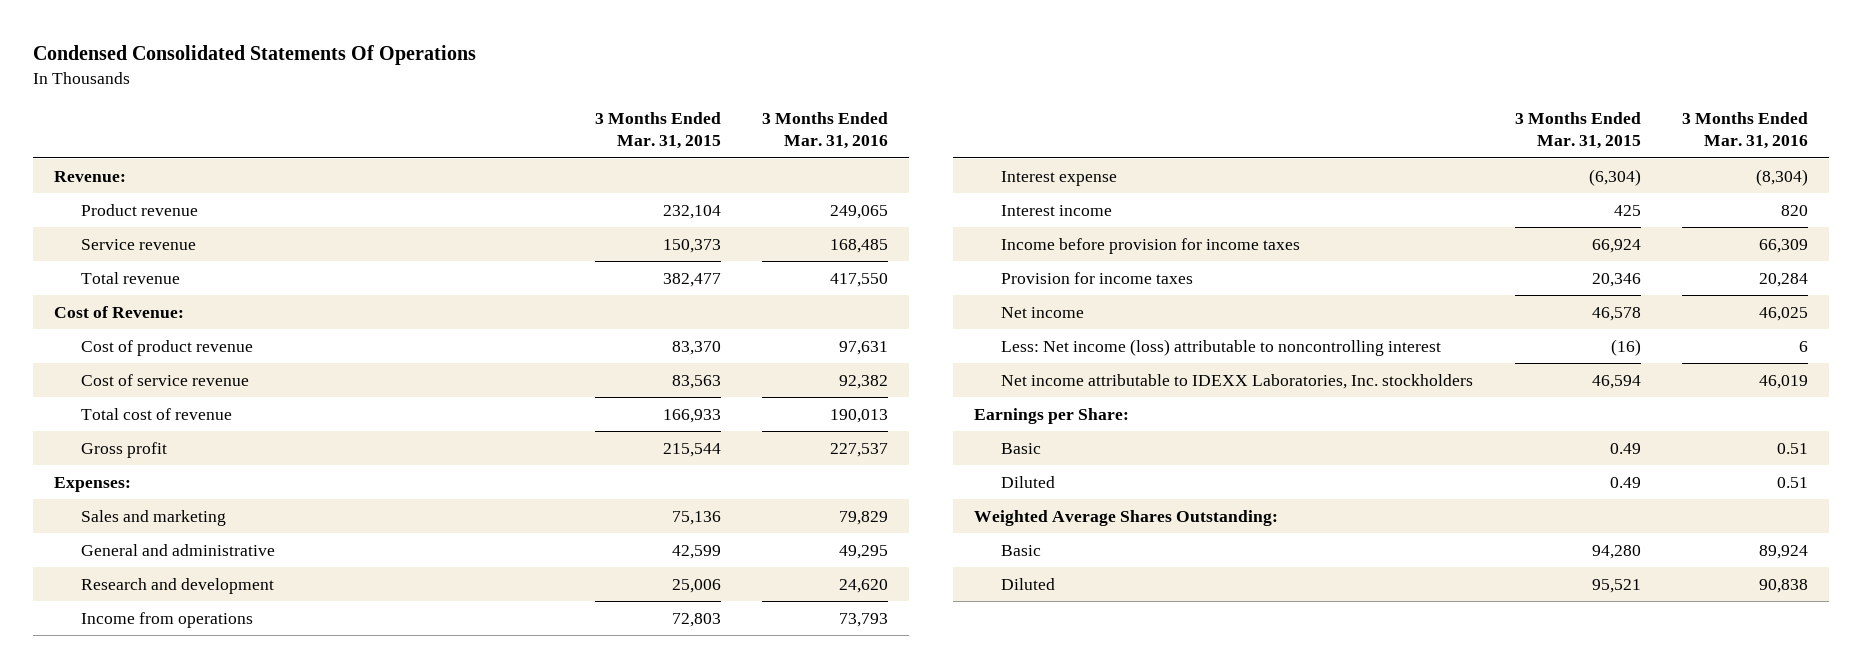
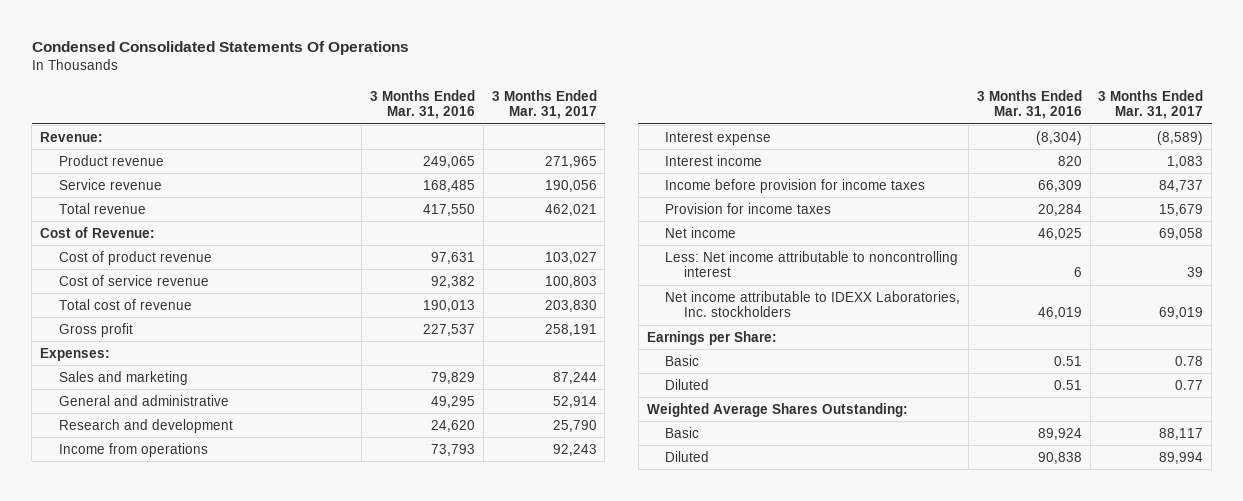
[594,112,721,150] 3 Months Ended Mar. 31, 2015 -> none
none -> [491,89,597,120] 3 Months Ended Mar. 31, 2017
[1000,338,1441,356] Less: Net income (loss) attributable to noncontrolling interest -> [665,250,959,278] Less: Net income attributable to noncontrolling interest

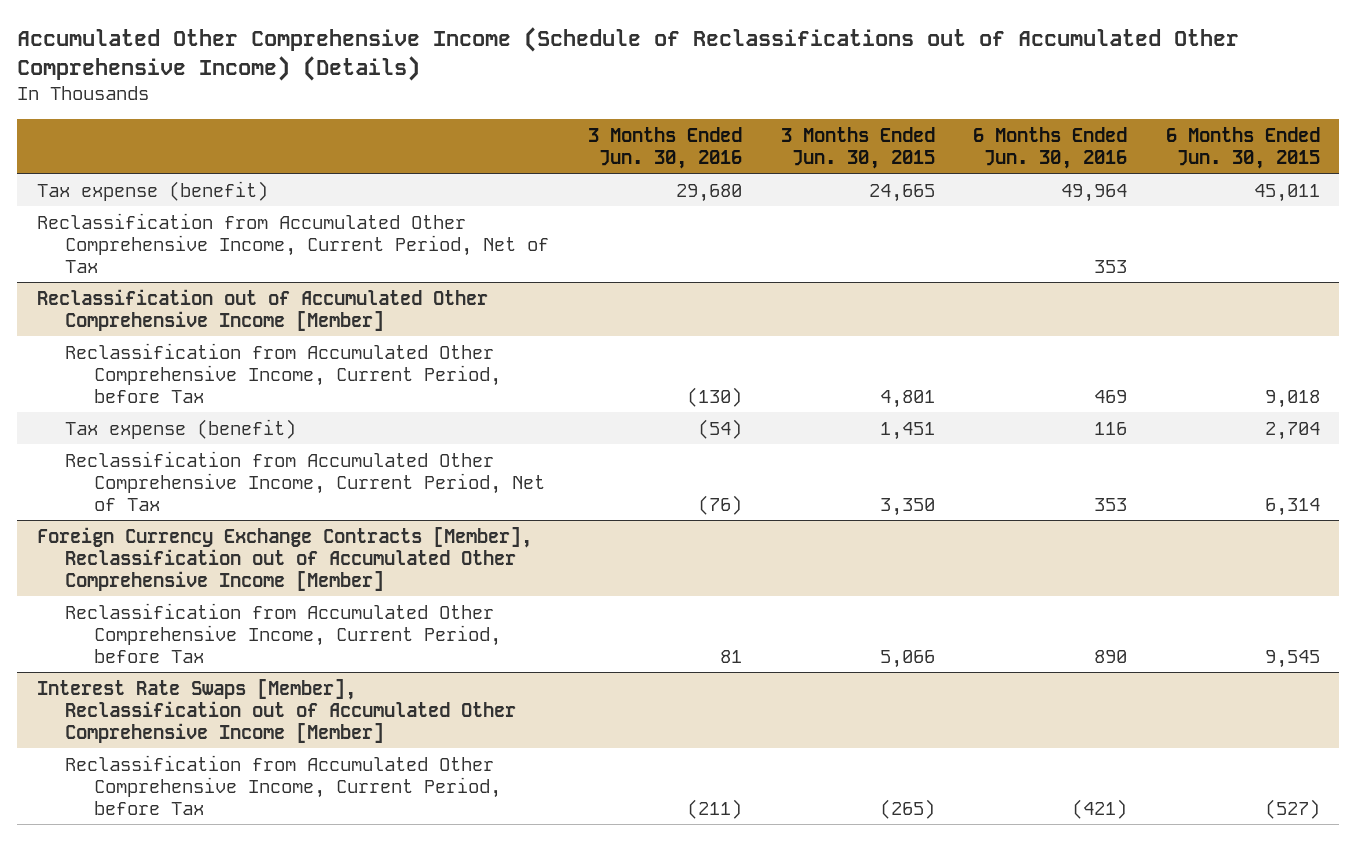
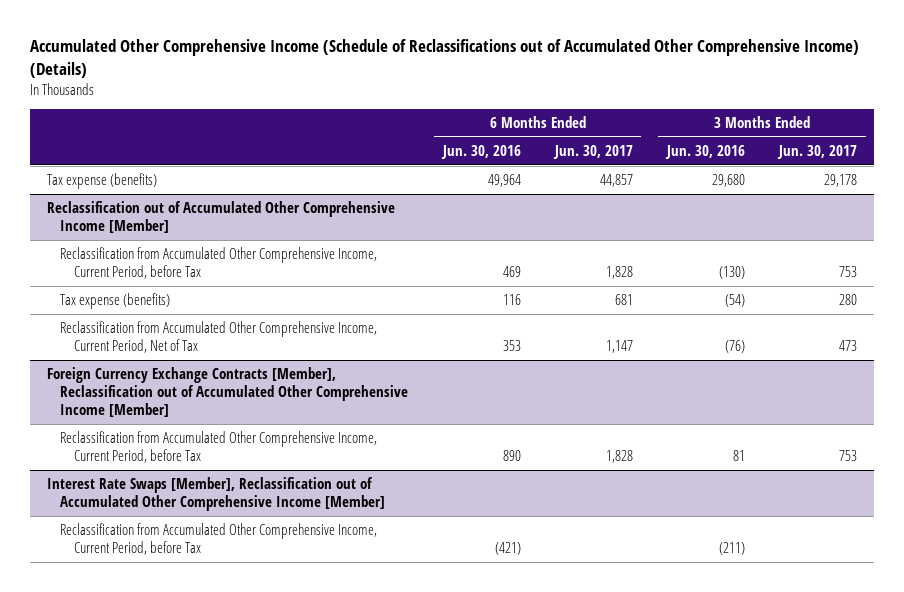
[780,126,935,169] 3 Months Ended Jun. 30, 2015 -> none
[1165,126,1320,169] 6 Months Ended Jun. 30, 2015 -> none
none -> [552,145,633,160] Jun. 30, 2017
none -> [776,145,857,160] Jun. 30, 2017
[36,212,550,273] Reclassification from Accumulated Other Comprehensive Income, Current Period, Net of Tax -> none
[36,180,268,201] Tax expense (benefit) -> [47,173,158,190] Tax expense (benefits)
[65,418,297,439] Tax expense (benefit) -> [60,293,171,310] Tax expense (benefits)

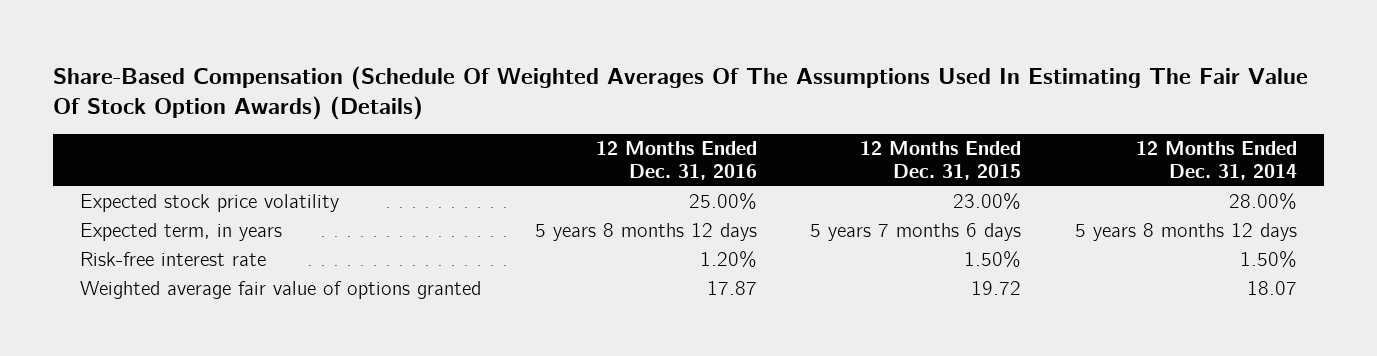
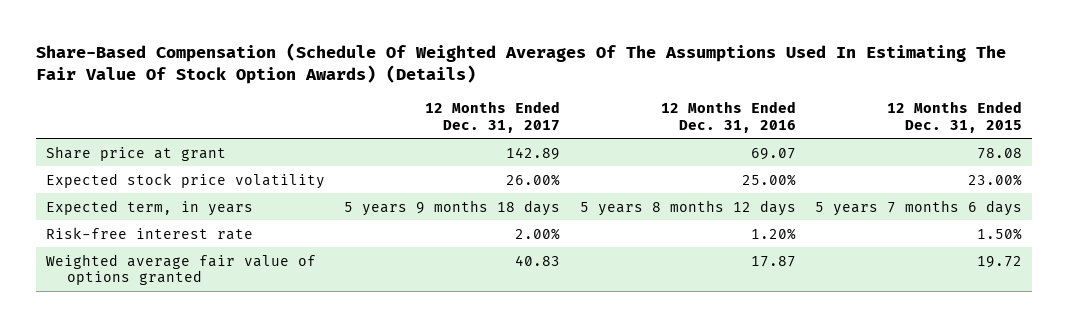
[1135,141,1297,180] 12 Months Ended Dec. 31, 2014 -> none
none -> [425,100,561,133] 12 Months Ended Dec. 31, 2017
none -> [45,145,226,161] Share price at grant

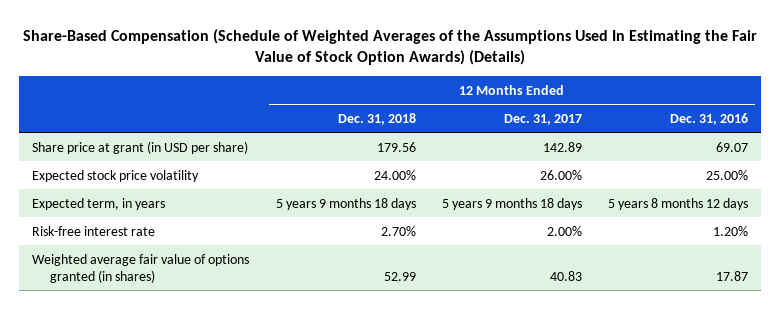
[36,43,1007,85] Share-Based Compensation (Schedule Of Weighted Averages Of The Assumptions Used In Estimating The Fair Value Of Stock Option Awards) (Details) -> [23,28,758,66] Share-Based Compensation (Schedule of Weighted Averages of the Assumptions Used In Estimating the Fair Value of Stock Option Awards) (Details)
[887,100,1023,133] 12 Months Ended Dec. 31, 2015 -> none
none -> [337,112,416,125] Dec. 31, 2018
[45,145,226,161] Share price at grant -> [32,140,249,154] Share price at grant (in USD per share)
[45,253,316,286] Weighted average fair value of options granted -> [32,253,250,283] Weighted average fair value of options granted (in shares)

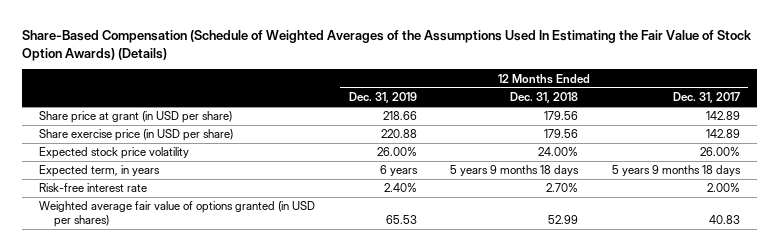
[670,112,749,125] Dec. 31, 2016 -> none
none -> [348,92,417,104] Dec. 31, 2019
none -> [39,129,234,142] Share exercise price (in USD per share)
[32,253,250,283] Weighted average fair value of options granted (in shares) -> [39,201,316,228] Weighted average fair value of options granted (in USD per shares)

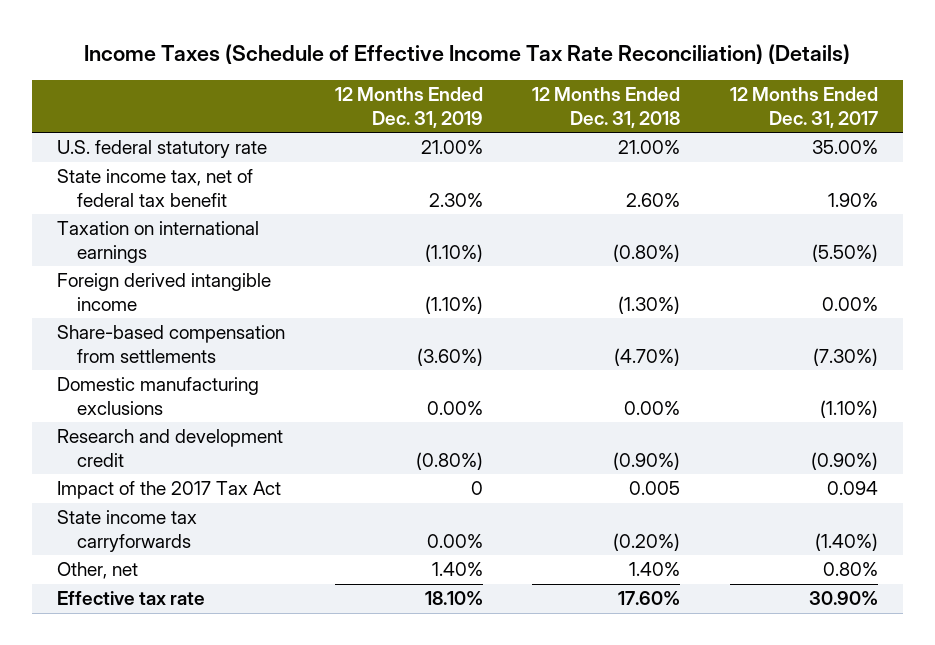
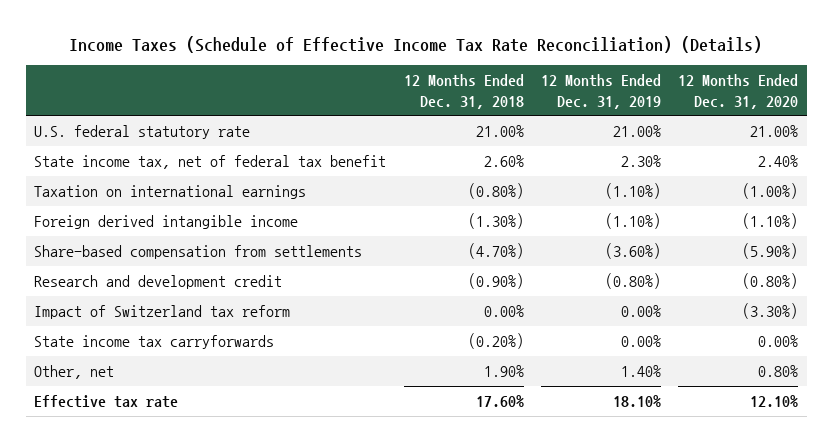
[729,87,878,128] 12 Months Ended Dec. 31, 2017 -> none
none -> [678,74,799,109] 12 Months Ended Dec. 31, 2020
[56,377,259,415] Domestic manufacturing exclusions -> none
[56,481,281,500] Impact of the 2017 Tax Act -> none
none -> [34,304,291,319] Impact of Switzerland tax reform
[629,562,681,577] 1.40% -> [483,364,524,377] 1.90%

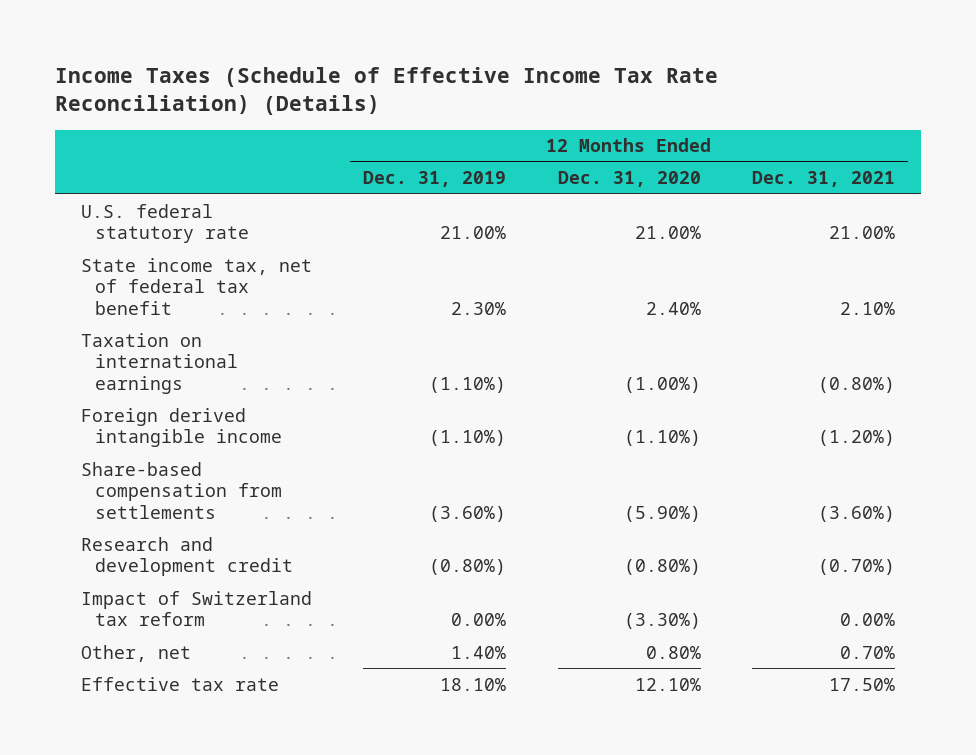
[403,74,524,109] 12 Months Ended Dec. 31, 2018 -> none
none -> [752,171,896,188] Dec. 31, 2021
[34,334,275,349] State income tax carryforwards -> none

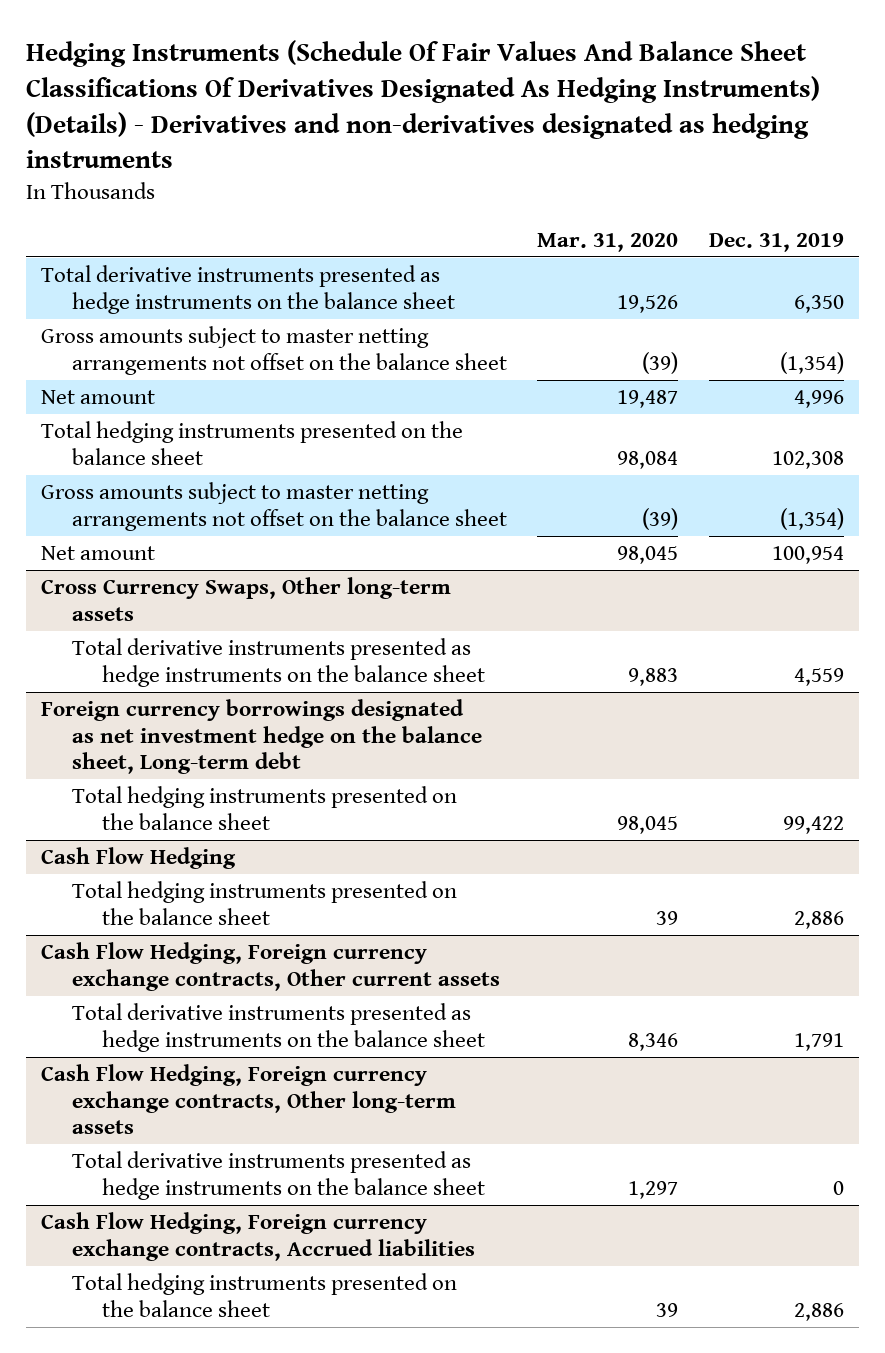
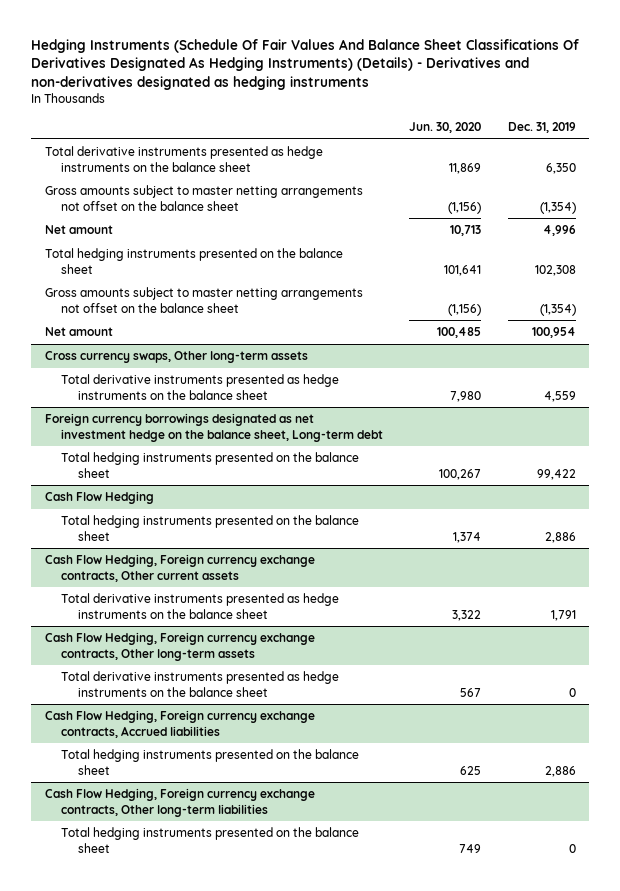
[537,232,679,252] Mar. 31, 2020 -> none
none -> [409,122,482,134] Jun. 30, 2020
[40,577,451,621] Cross Currency Swaps, Other long-term assets -> [44,351,308,364] Cross currency swaps, Other long-term assets
none -> [44,788,315,817] Cash Flow Hedging, Foreign currency exchange contracts, Other long-term liabilities
none -> [61,827,360,853] Total hedging instruments presented on the balance sheet

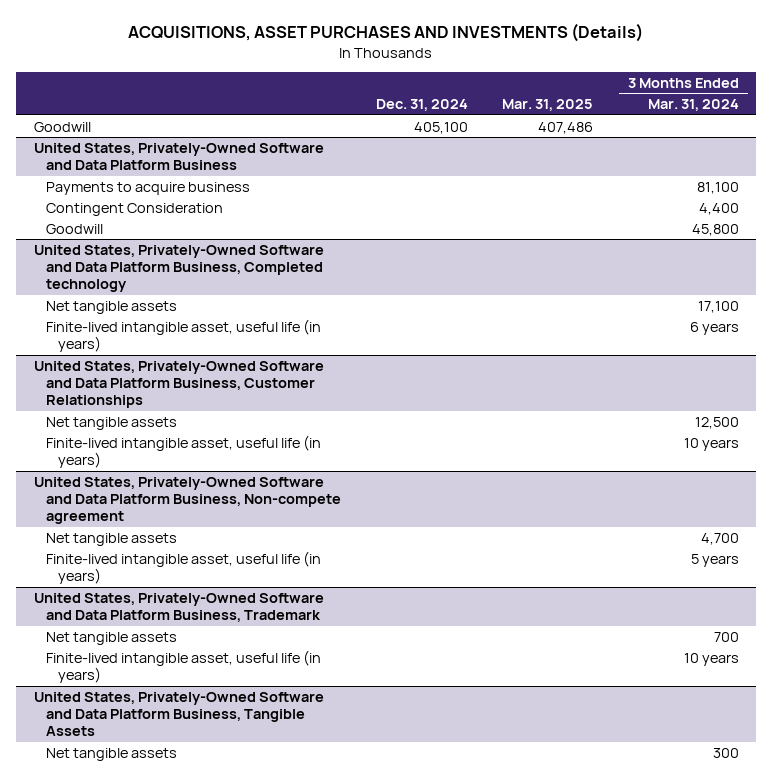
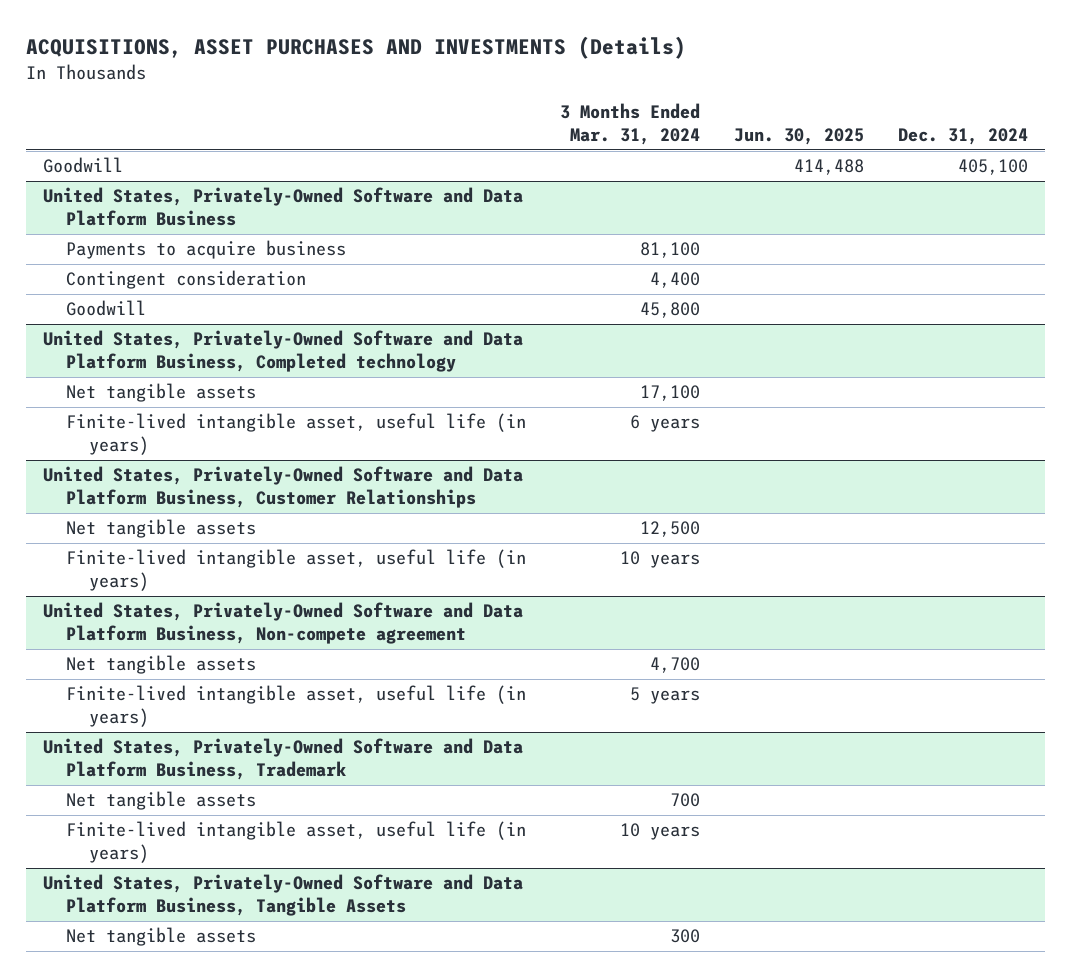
[502,99,594,112] Mar. 31, 2025 -> none
none -> [733,128,864,146] Jun. 30, 2025
[45,202,223,216] Contingent Consideration -> [66,270,307,290] Contingent consideration

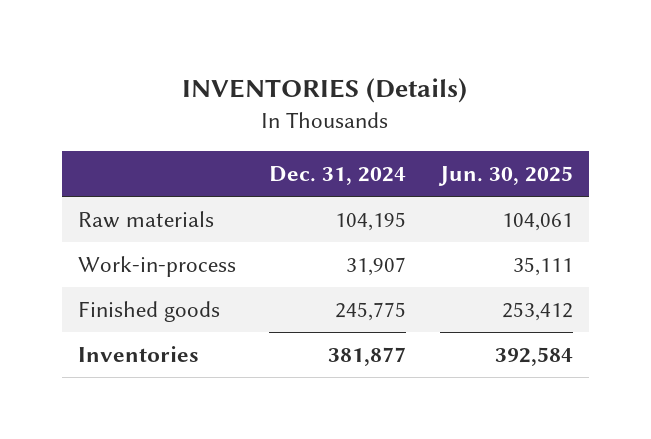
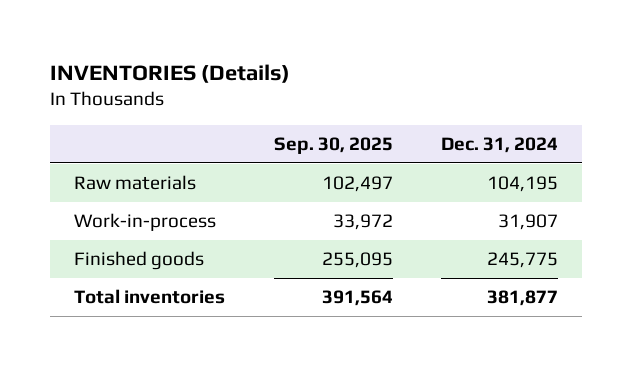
[437,166,573,187] Jun. 30, 2025 -> none
none -> [273,137,393,155] Sep. 30, 2025
[78,346,200,363] Inventories -> [74,289,226,305] Total inventories

